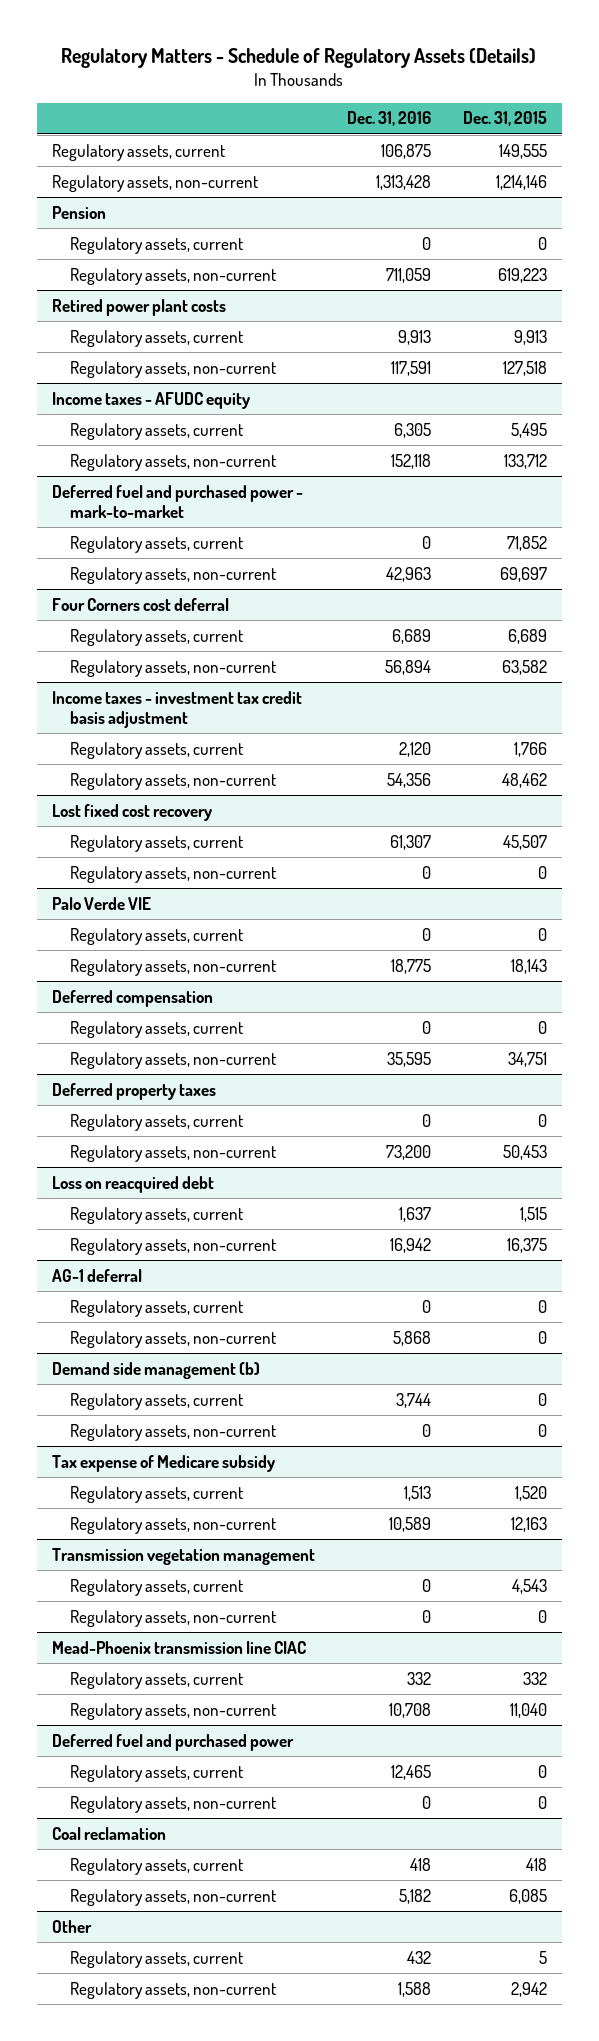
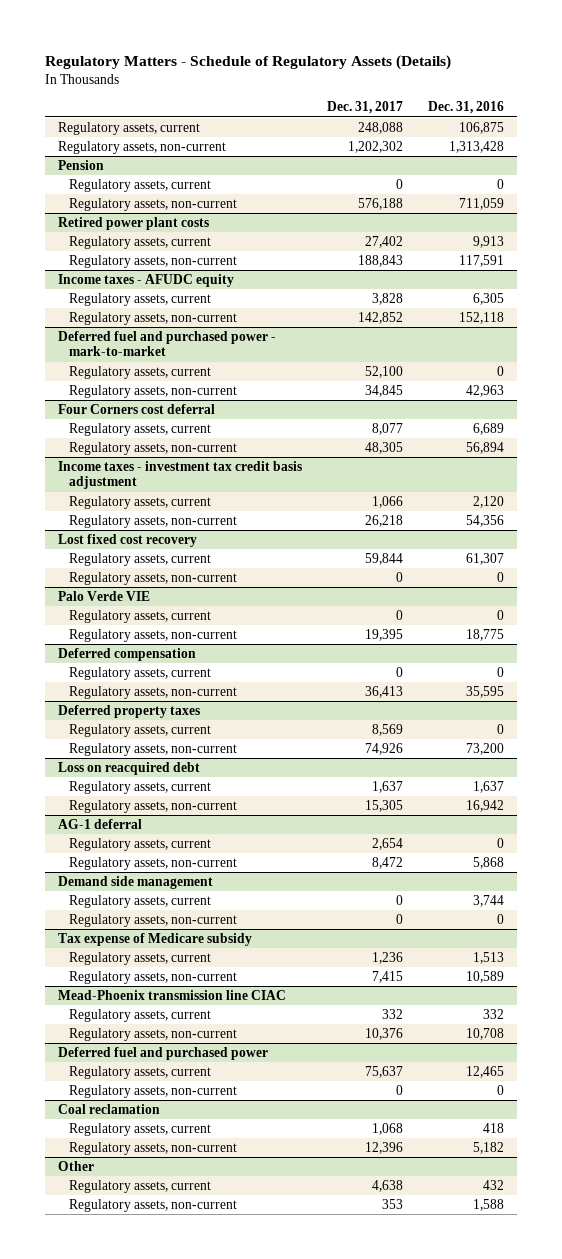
[462,111,547,127] Dec. 31, 2015 -> none
none -> [327,101,404,115] Dec. 31, 2017
[52,1361,261,1379] Demand side management (b) -> [58,875,214,889] Demand side management
[52,1547,316,1565] Transmission vegetation management -> none
[70,1578,244,1596] Regulatory assets, current -> none
[70,1609,277,1627] Regulatory assets, non-current -> none

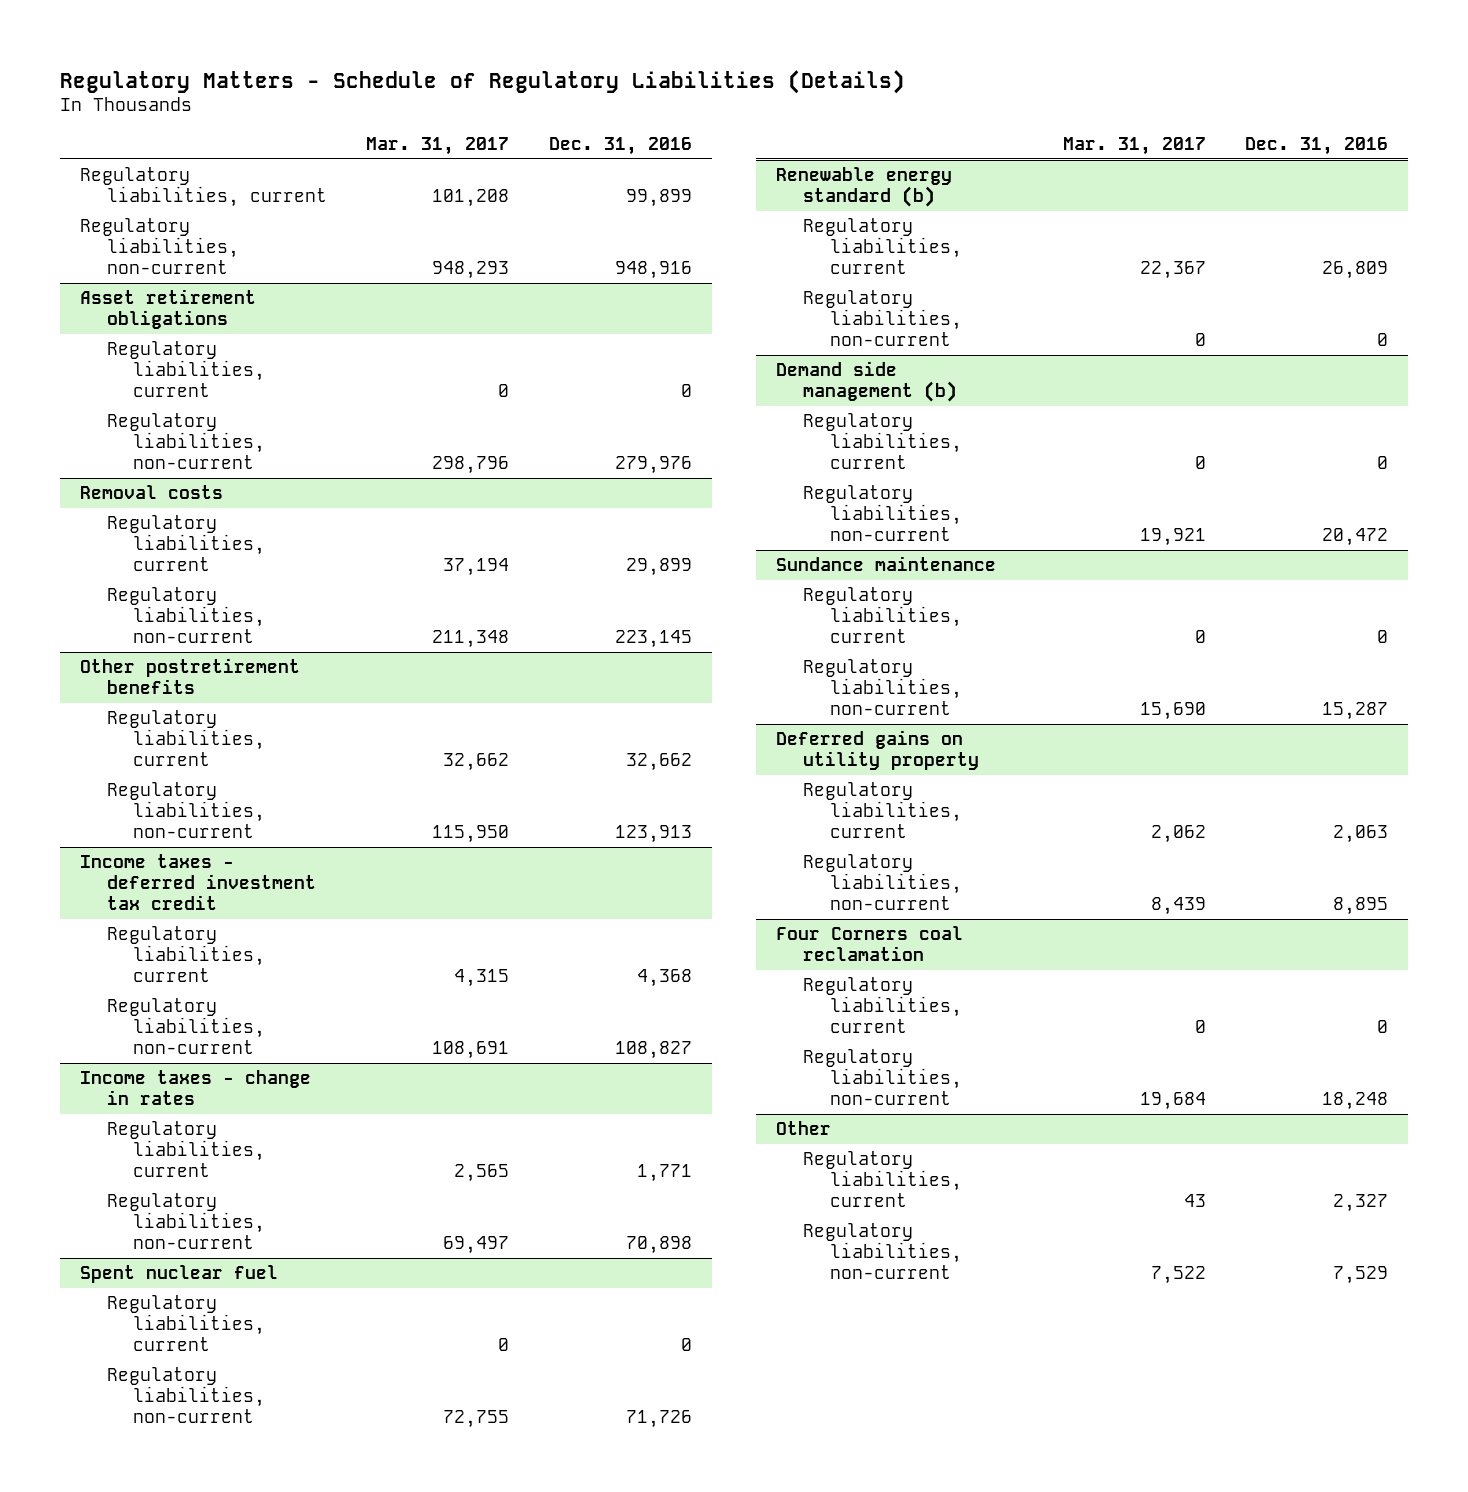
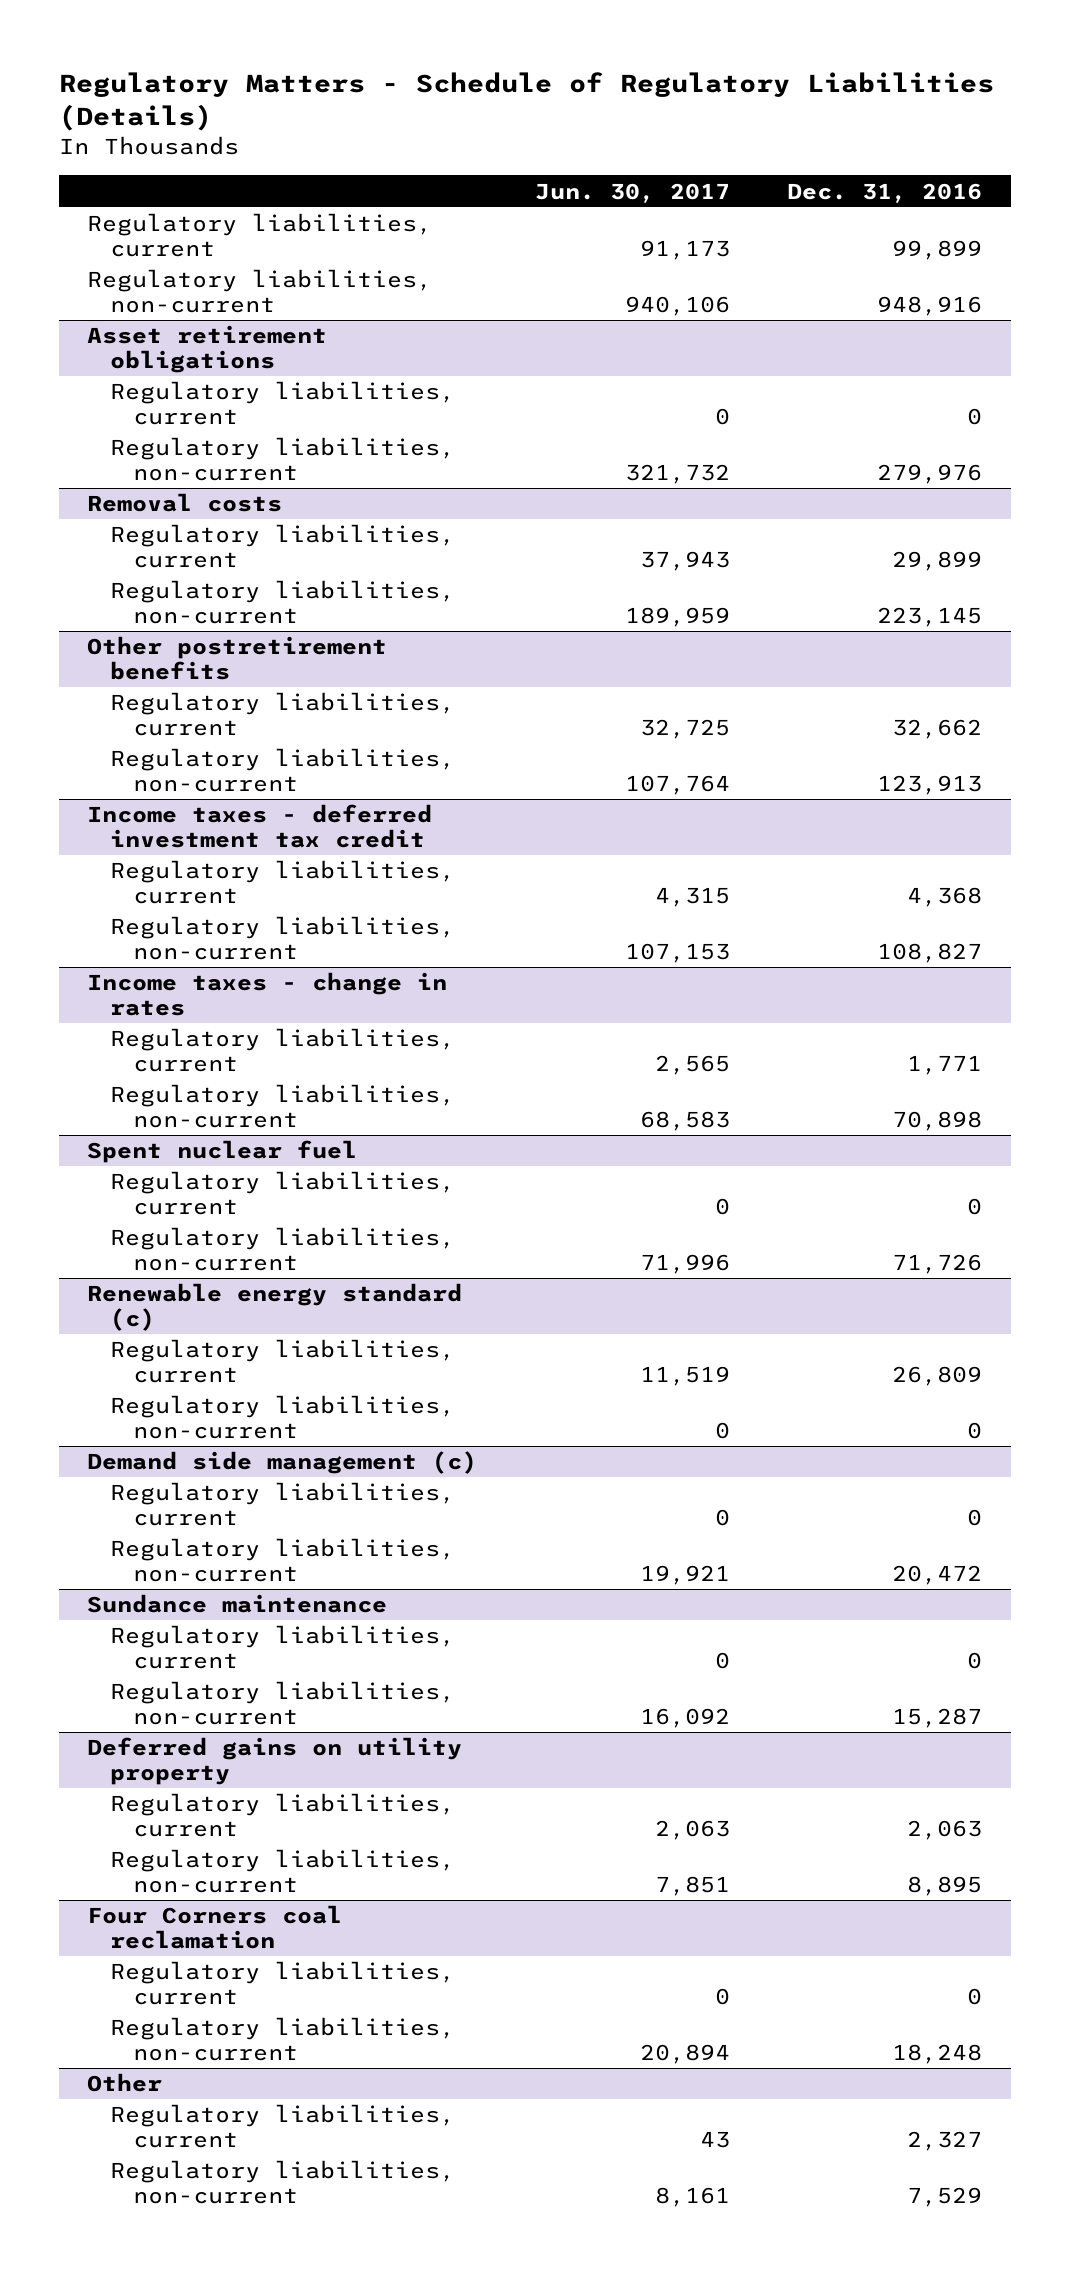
[366,137,510,156] Mar. 31, 2017 -> none
none -> [534,182,730,203] Jun. 30, 2017
[776,167,953,208] Renewable energy standard (b) -> [87,1283,463,1332] Renewable energy standard (c)
[776,361,957,403] Demand side management (b) -> [87,1451,478,1475] Demand side management (c)

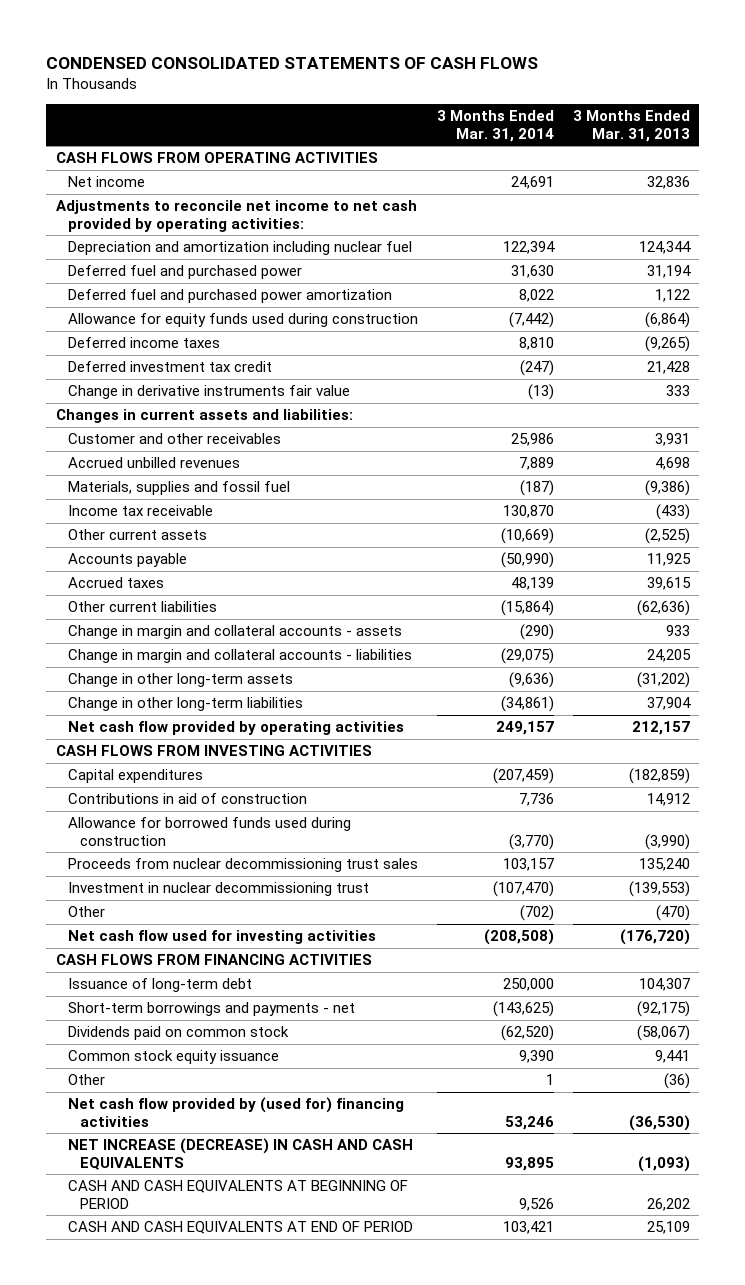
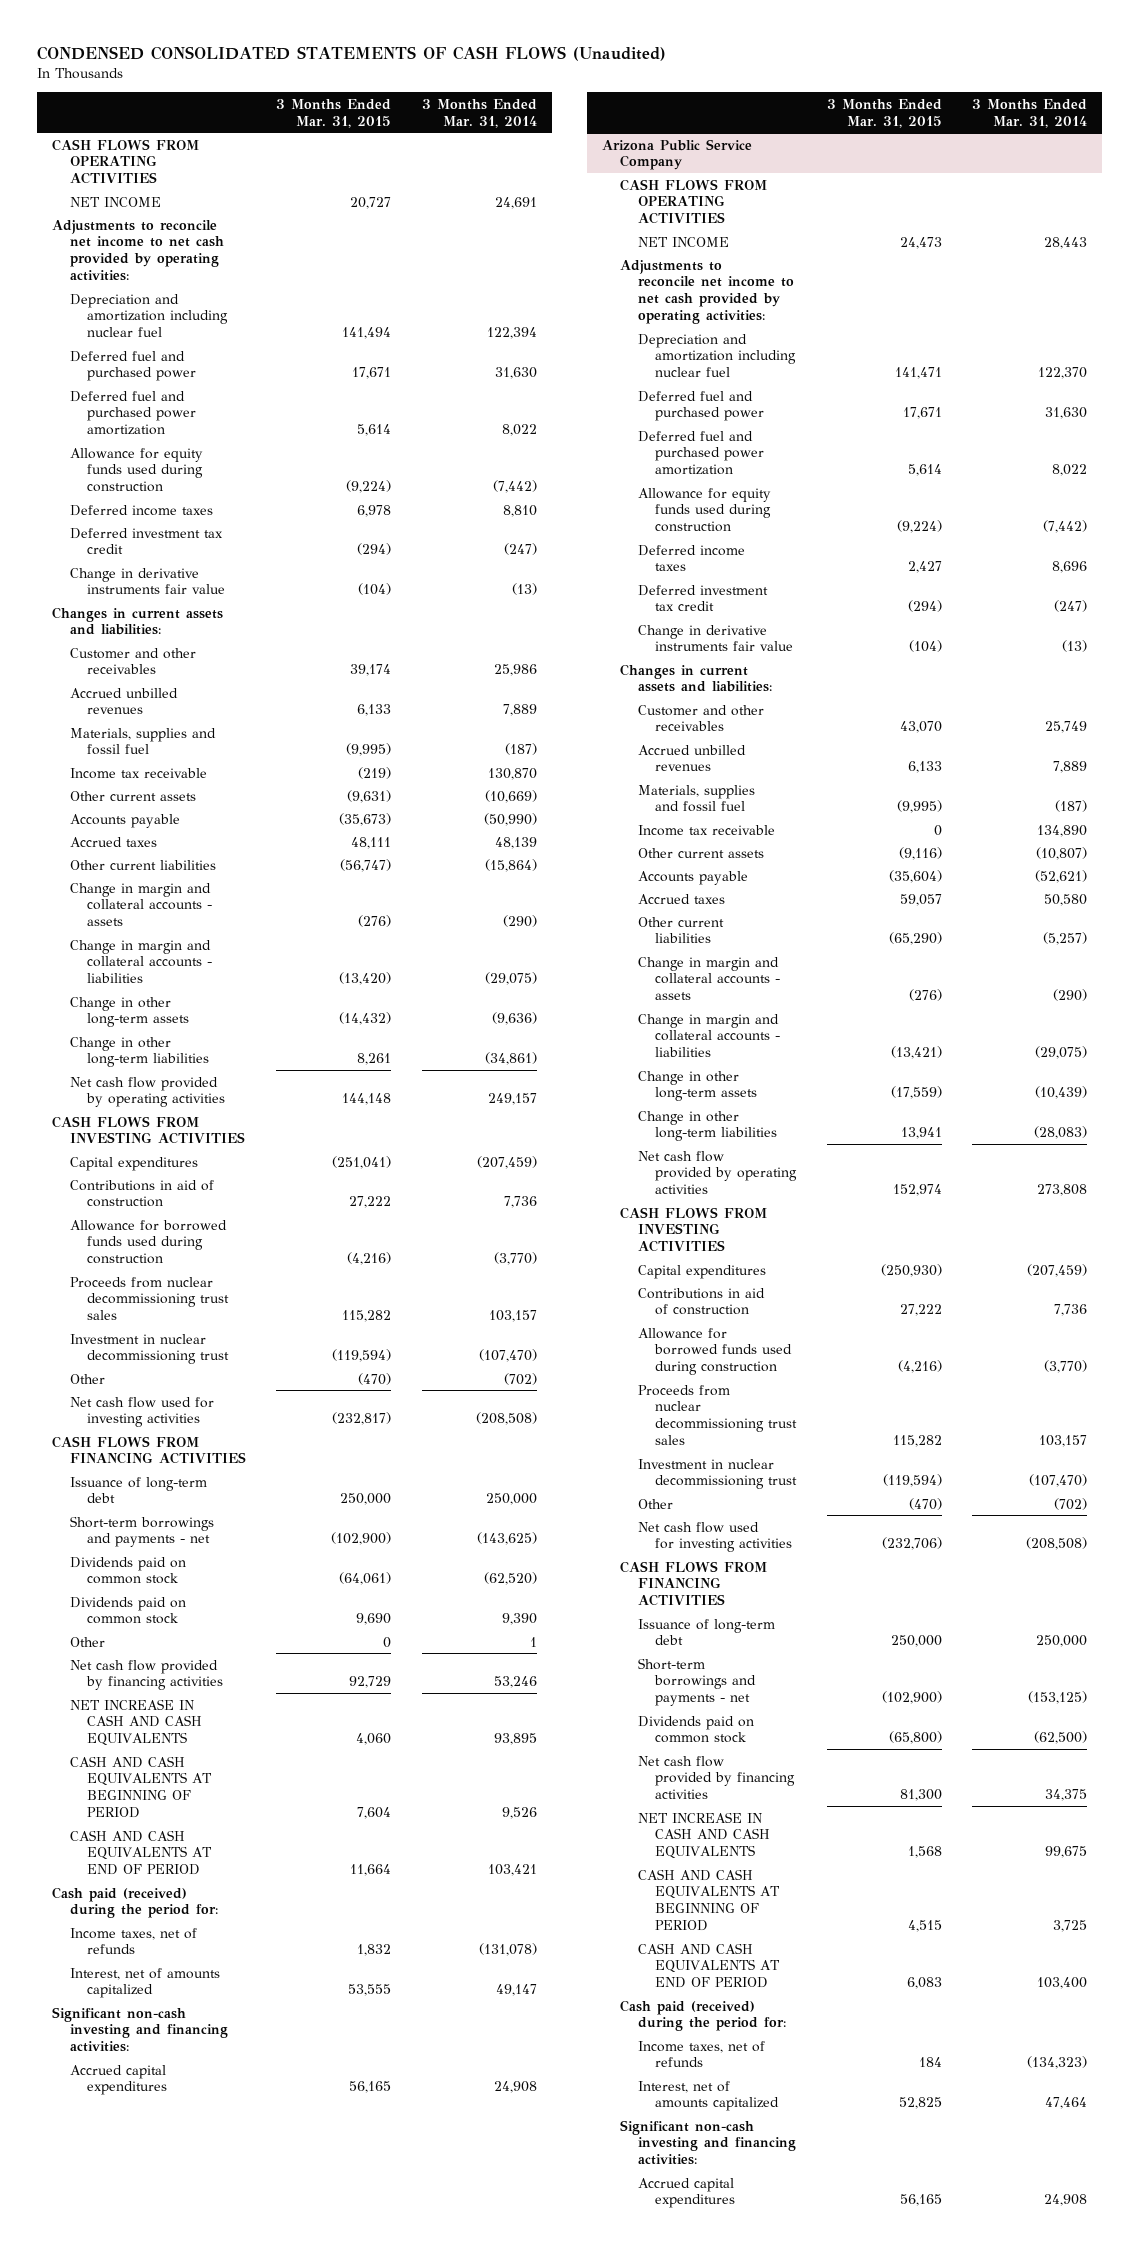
[46,57,539,70] CONDENSED CONSOLIDATED STATEMENTS OF CASH FLOWS -> [36,45,666,61] CONDENSED CONSOLIDATED STATEMENTS OF CASH FLOWS (Unaudited)
[572,110,690,142] 3 Months Ended Mar. 31, 2013 -> none
none -> [276,98,392,128] 3 Months Ended Mar. 31, 2015
[67,176,145,188] Net income -> [69,196,161,207] NET INCOME
[67,1050,279,1065] Common stock equity issuance -> [69,1596,186,1625] Dividends paid on common stock
[67,1097,404,1127] Net cash flow provided by (used for) financing activities -> [69,1659,224,1691] Net cash flow provided by financing activities
[67,1138,413,1170] NET INCREASE (DECREASE) IN CASH AND CASH EQUIVALENTS -> [69,1698,203,1747] NET INCREASE IN CASH AND CASH EQUIVALENTS
none -> [52,1886,218,1919] Cash paid (received) during the period for:
none -> [69,1927,197,1955] Income taxes, net of refunds
none -> [69,1967,220,1999] Interest, net of amounts capitalized
none -> [52,2006,228,2053] Significant non-cash investing and financing activities:
none -> [69,2064,168,2096] Accrued capital expenditures
none -> [602,138,753,171] Arizona Public Service Company
none -> [620,178,768,225] CASH FLOWS FROM OPERATING ACTIVITIES
none -> [637,236,729,247] NET INCOME
none -> [620,259,794,325] Adjustments to reconcile net income to net cash provided by operating activities:
none -> [637,333,797,378] Depreciation and amortization including nuclear fuel
none -> [637,390,765,422] Deferred fuel and purchased power
none -> [637,430,765,476] Deferred fuel and purchased power amortization
none -> [637,487,772,533] Allowance for equity funds used during construction
none -> [637,544,745,572] Deferred income taxes
none -> [637,584,768,612] Deferred investment tax credit
none -> [637,624,794,652] Change in derivative instruments fair value
none -> [620,663,772,693] Changes in current assets and liabilities:
none -> [637,704,764,732] Customer and other receivables
none -> [637,744,746,772] Accrued unbilled revenues
none -> [637,784,755,813] Materials, supplies and fossil fuel
none -> [637,824,775,836] Income tax receivable
none -> [637,847,764,858] Other current assets
none -> [637,870,748,885] Accounts payable
none -> [637,893,725,904] Accrued taxes
none -> [637,916,724,944] Other current liabilities
none -> [637,956,781,1001] Change in margin and collateral accounts - assets
none -> [637,1013,781,1058] Change in margin and collateral accounts - liabilities
none -> [637,1070,758,1102] Change in other long-term assets
none -> [637,1110,778,1142] Change in other long-term liabilities
none -> [637,1150,798,1195] Net cash flow provided by operating activities
none -> [620,1206,768,1253] CASH FLOWS FROM INVESTING ACTIVITIES
none -> [637,1264,766,1279] Capital expenditures
none -> [637,1287,765,1316] Contributions in aid of construction
none -> [637,1327,793,1376] Allowance for borrowed funds used during construction
none -> [637,1384,798,1446] Proceeds from nuclear decommissioning trust sales
none -> [637,1458,798,1490] Investment in nuclear decommissioning trust
none -> [637,1498,673,1509] Other
none -> [637,1521,793,1553] Net cash flow used for investing activities
none -> [620,1560,768,1607] CASH FLOWS FROM FINANCING ACTIVITIES
none -> [637,1618,775,1646] Issuance of long-term debt
none -> [637,1657,757,1707] Short-term borrowings and payments - net
none -> [637,1715,754,1744] Dividends paid on common stock
none -> [637,1755,796,1800] Net cash flow provided by financing activities
none -> [637,1811,771,1860] NET INCREASE IN CASH AND CASH EQUIVALENTS
none -> [637,1868,781,1932] CASH AND CASH EQUIVALENTS AT BEGINNING OF PERIOD
none -> [637,1942,781,1989] CASH AND CASH EQUIVALENTS AT END OF PERIOD
none -> [620,1999,786,2032] Cash paid (received) during the period for:
none -> [637,2040,765,2068] Income taxes, net of refunds
none -> [637,2080,780,2112] Interest, net of amounts capitalized
none -> [620,2119,796,2166] Significant non-cash investing and financing activities:
none -> [637,2177,736,2209] Accrued capital expenditures

